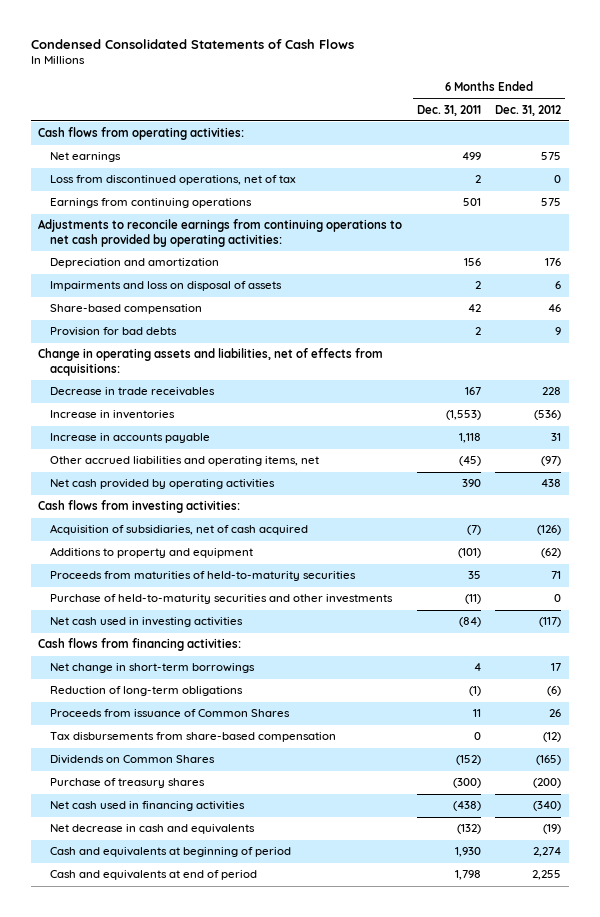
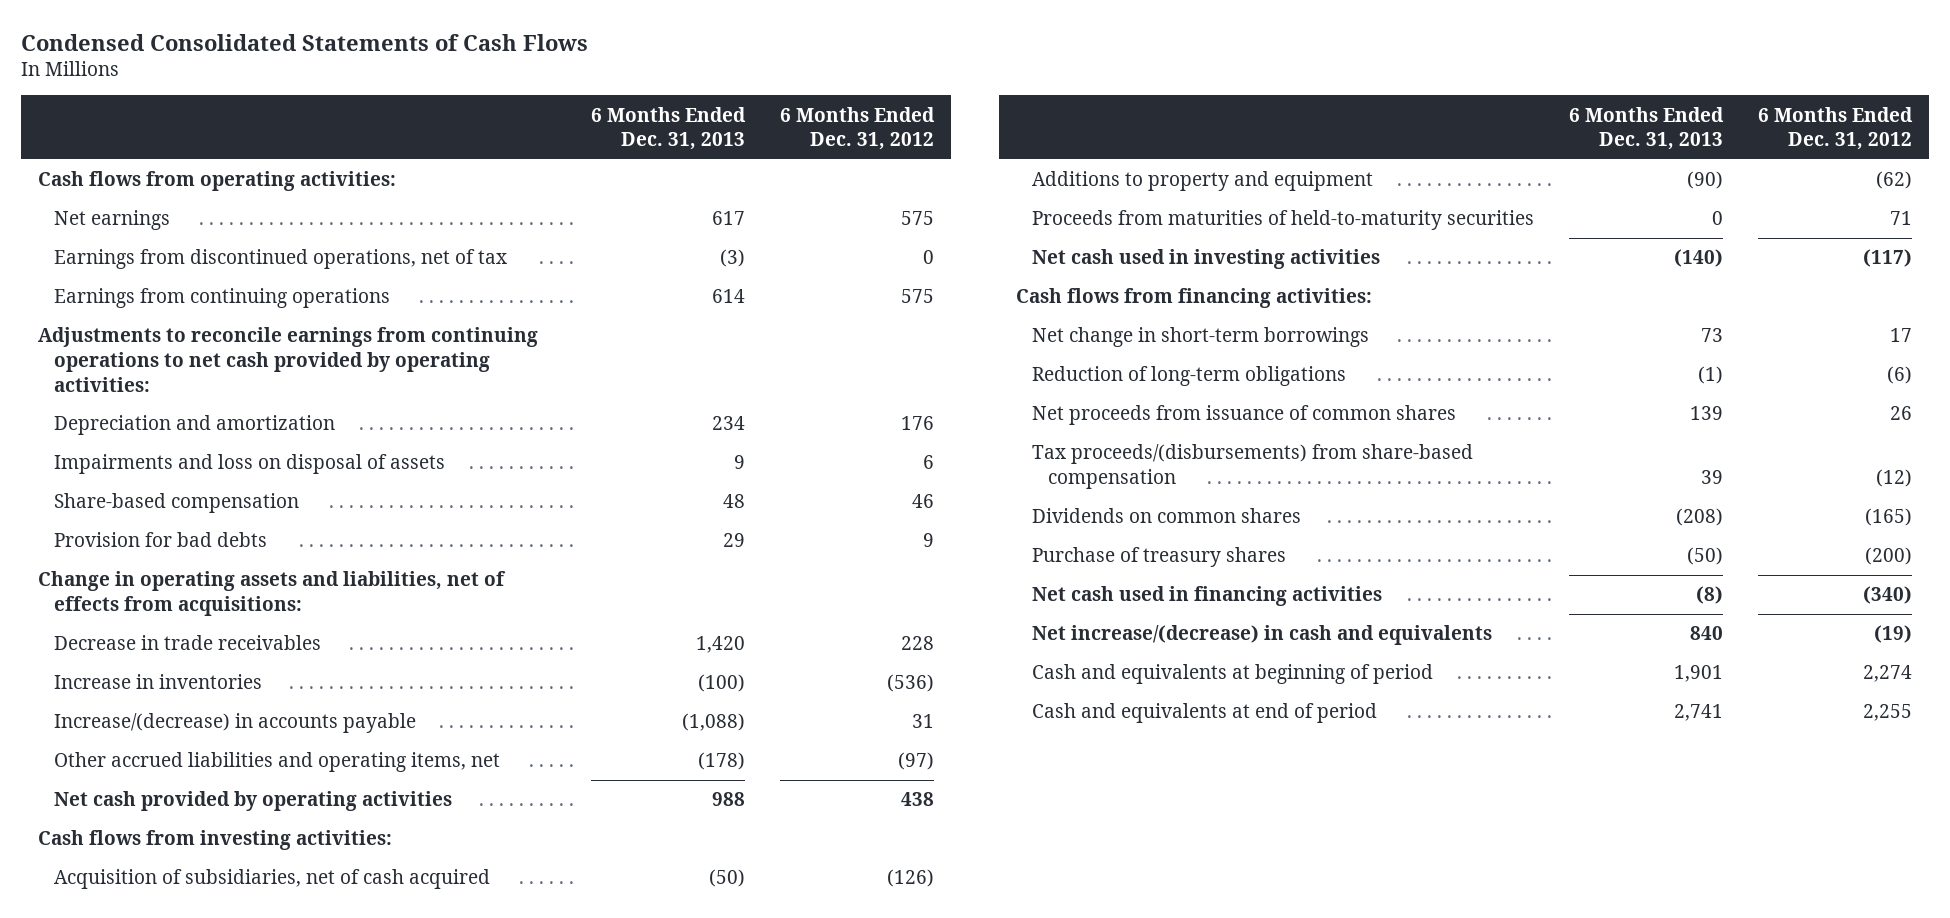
[416,104,481,116] Dec. 31, 2011 -> none
none -> [591,106,747,151] 6 Months Ended Dec. 31, 2013
[49,175,296,186] Loss from discontinued operations, net of tax -> [54,249,508,270] Earnings from discontinued operations, net of tax
[49,433,210,444] Increase in accounts payable -> [54,713,417,734] Increase/(decrease) in accounts payable
[49,594,393,605] Purchase of held-to-maturity securities and other investments -> none
[49,709,290,718] Proceeds from issuance of Common Shares -> [1032,405,1457,426] Net proceeds from issuance of common shares
[49,732,336,743] Tax disbursements from share-based compensation -> [1032,444,1474,489] Tax proceeds/(disbursements) from share-based compensation
[49,755,215,765] Dividends on Common Shares -> [1032,508,1302,524] Dividends on common shares
[49,824,255,835] Net decrease in cash and equivalents -> [1032,625,1493,646] Net increase/(decrease) in cash and equivalents

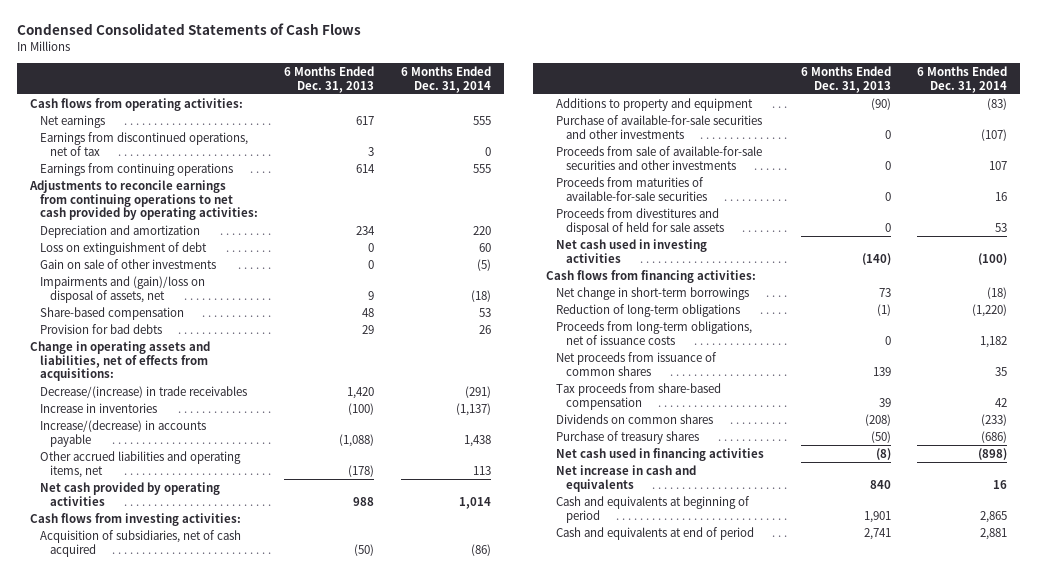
[779,106,935,151] 6 Months Ended Dec. 31, 2012 -> none
none -> [400,65,491,93] 6 Months Ended Dec. 31, 2014
[720,249,746,268] (3) -> [368,146,375,156] 3
none -> [40,241,208,255] Loss on extinguishment of debt
none -> [40,258,217,269] Gain on sale of other investments
[54,454,446,475] Impairments and loss on disposal of assets -> [40,275,206,303] Impairments and (gain)/loss on disposal of assets, net
[54,635,322,651] Decrease in trade receivables -> [40,385,248,398] Decrease/(increase) in trade receivables
[1032,210,1535,231] Proceeds from maturities of held-to-maturity securities -> none
none -> [556,114,763,139] Purchase of available-for-sale securities and other investments
none -> [556,145,763,170] Proceeds from sale of available-for-sale securities and other investments
none -> [556,176,708,201] Proceeds from maturities of available-for-sale securities
none -> [556,207,725,235] Proceeds from divestitures and disposal of held for sale assets
none -> [556,320,753,345] Proceeds from long-term obligations, net of issuance costs
[1032,444,1474,489] Tax proceeds/(disbursements) from share-based compensation -> [556,382,722,410] Tax proceeds from share-based compensation
[1032,625,1493,646] Net increase/(decrease) in cash and equivalents -> [556,464,697,492] Net increase in cash and equivalents

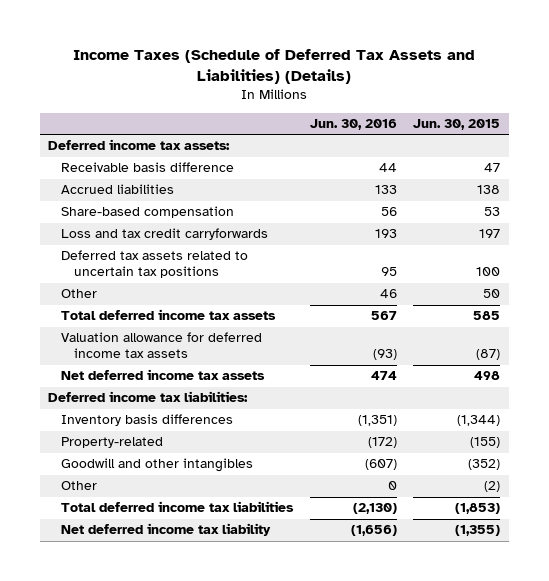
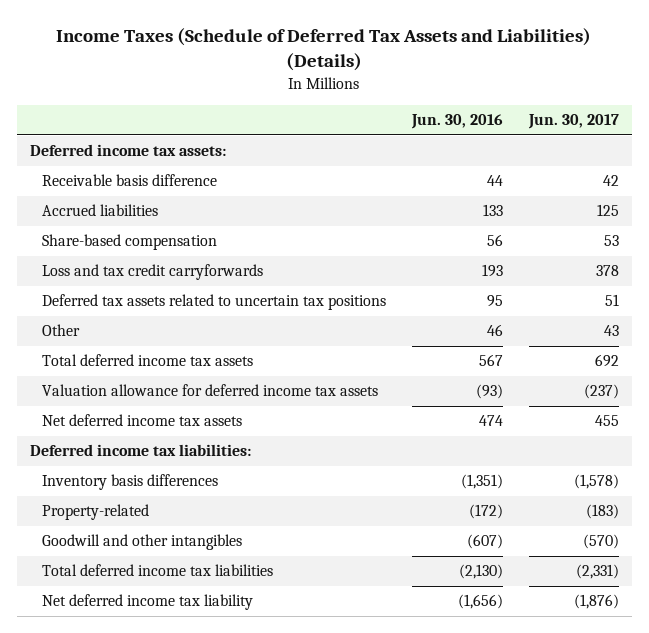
[413,118,501,130] Jun. 30, 2015 -> none
none -> [527,114,619,130] Jun. 30, 2017
[61,481,98,491] Other -> none

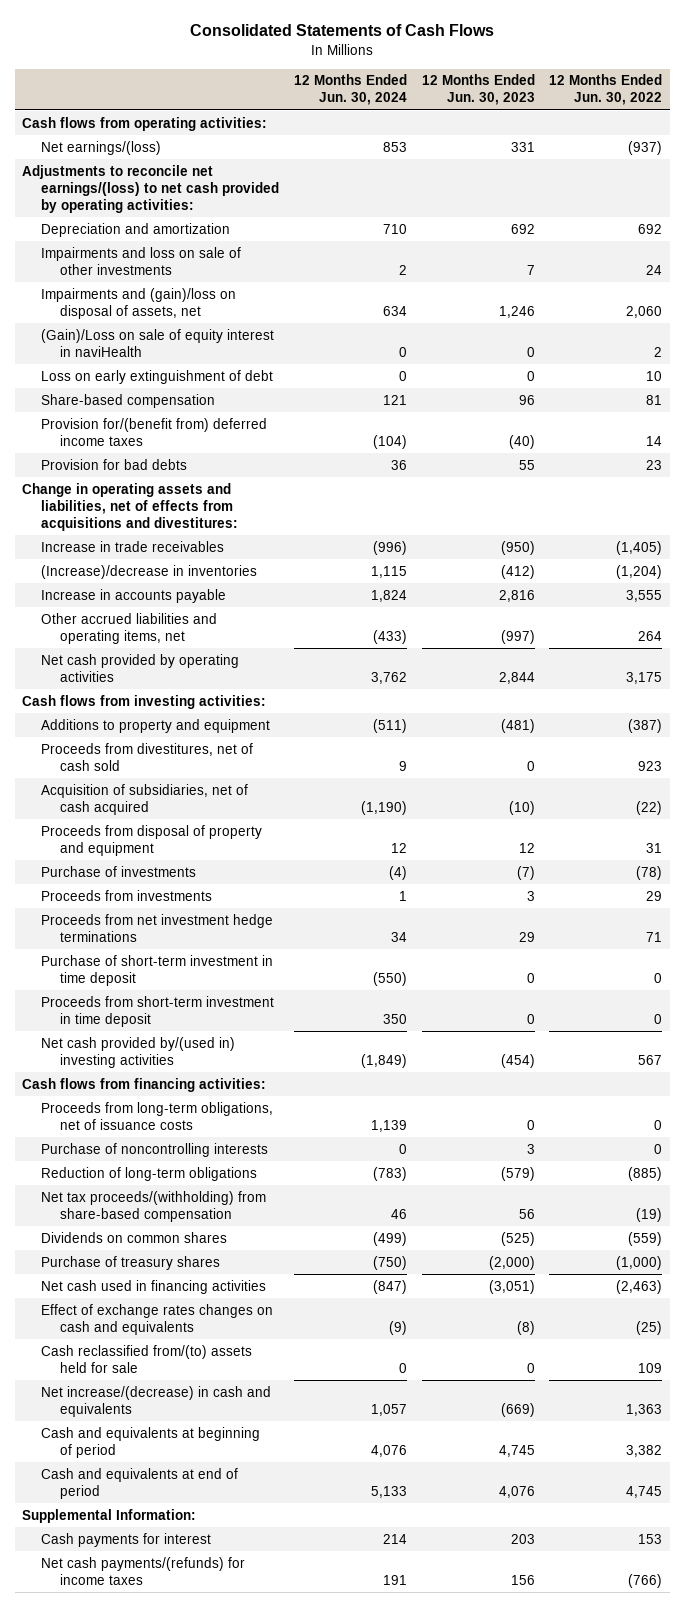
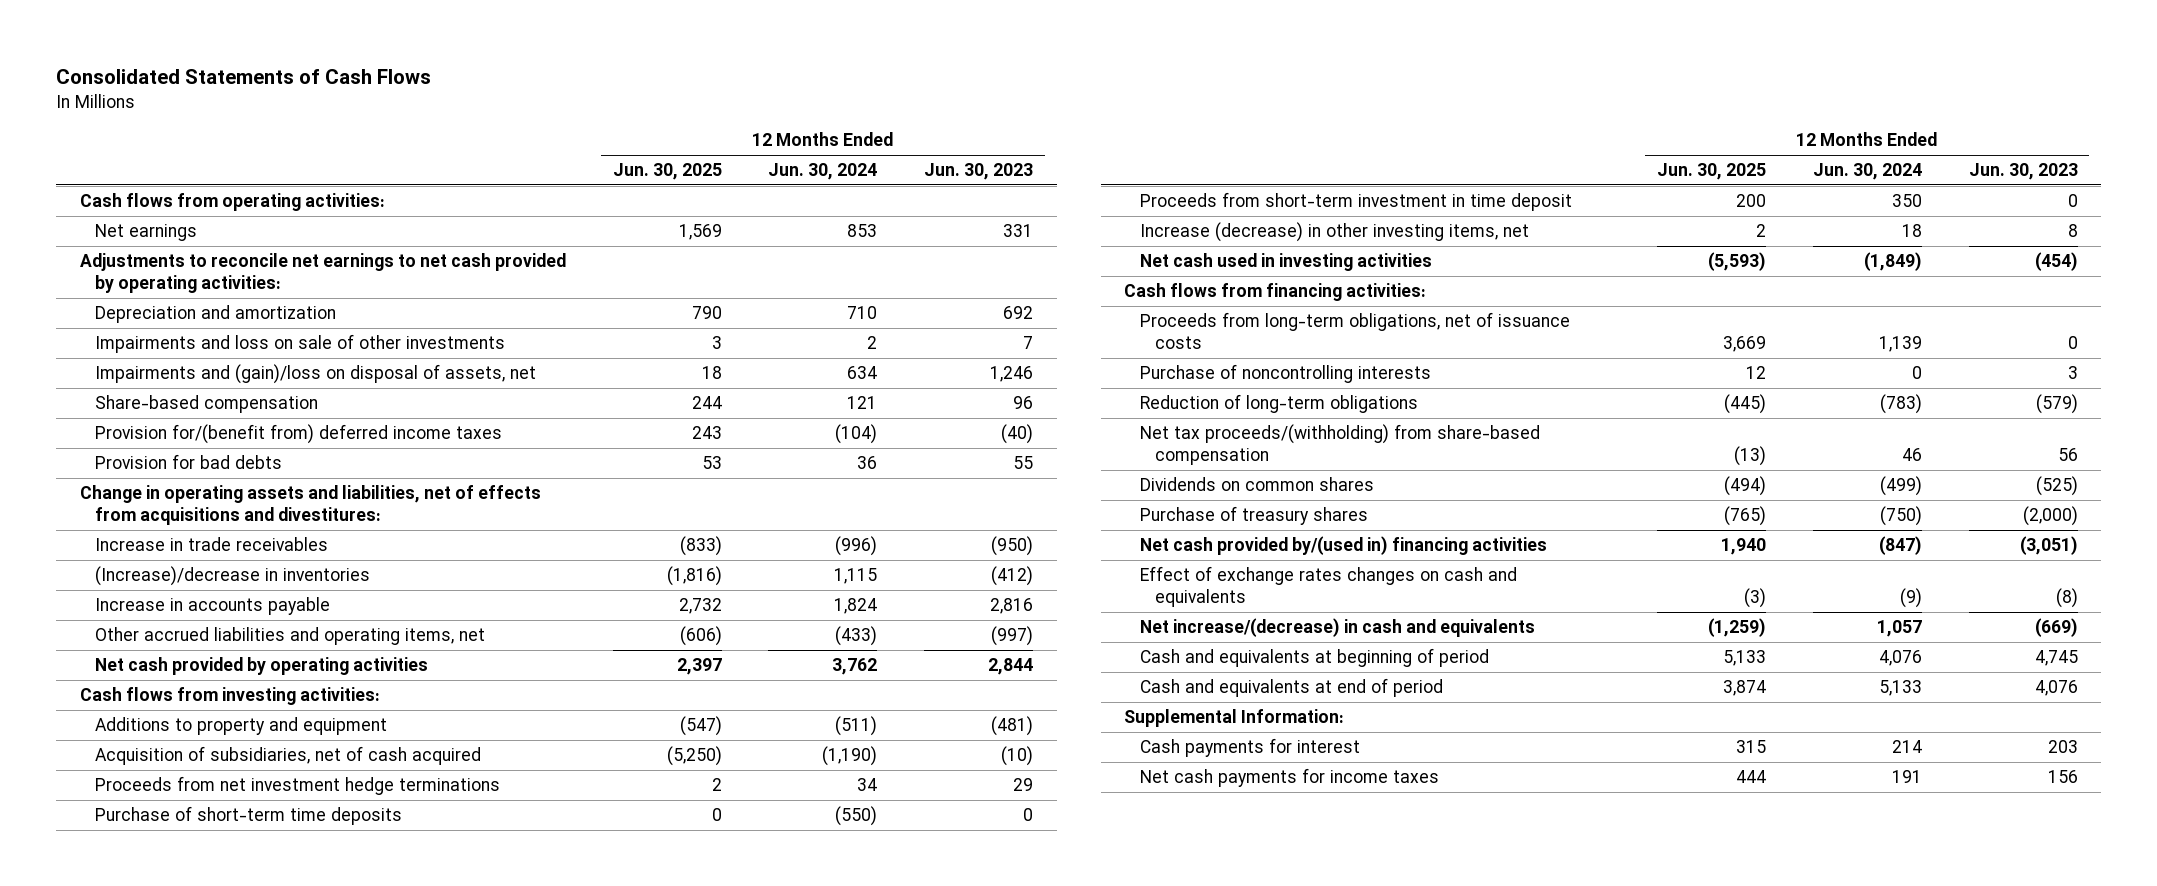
[549,74,663,106] 12 Months Ended Jun. 30, 2022 -> none
none -> [612,163,722,181] Jun. 30, 2025
[41,140,162,155] Net earnings/(loss) -> [95,224,198,242] Net earnings
[22,164,280,213] Adjustments to reconcile net earnings/(loss) to net cash provided by operating activities: -> [79,253,566,294] Adjustments to reconcile net earnings to net cash provided by operating activities:
[41,328,275,357] (Gain)/Loss on sale of equity interest in naviHealth -> none
[41,369,274,384] Loss on early extinguishment of debt -> none
[41,742,254,771] Proceeds from divestitures, net of cash sold -> none
[41,824,263,856] Proceeds from disposal of property and equipment -> none
[41,865,197,877] Purchase of investments -> none
[41,889,213,901] Proceeds from investments -> none
[41,954,274,986] Purchase of short-term investment in time deposit -> [95,806,403,826] Purchase of short-term time deposits
none -> [1139,222,1529,243] Increase (decrease) in other investing items, net
[41,1036,236,1068] Net cash provided by/(used in) investing activities -> [1139,253,1432,272] Net cash used in investing activities
[41,1279,267,1294] Net cash used in financing activities -> [1139,536,1547,556] Net cash provided by/(used in) financing activities
[41,1344,253,1373] Cash reclassified from/(to) assets held for sale -> none
[41,1556,246,1585] Net cash payments/(refunds) for income taxes -> [1139,768,1439,788] Net cash payments for income taxes

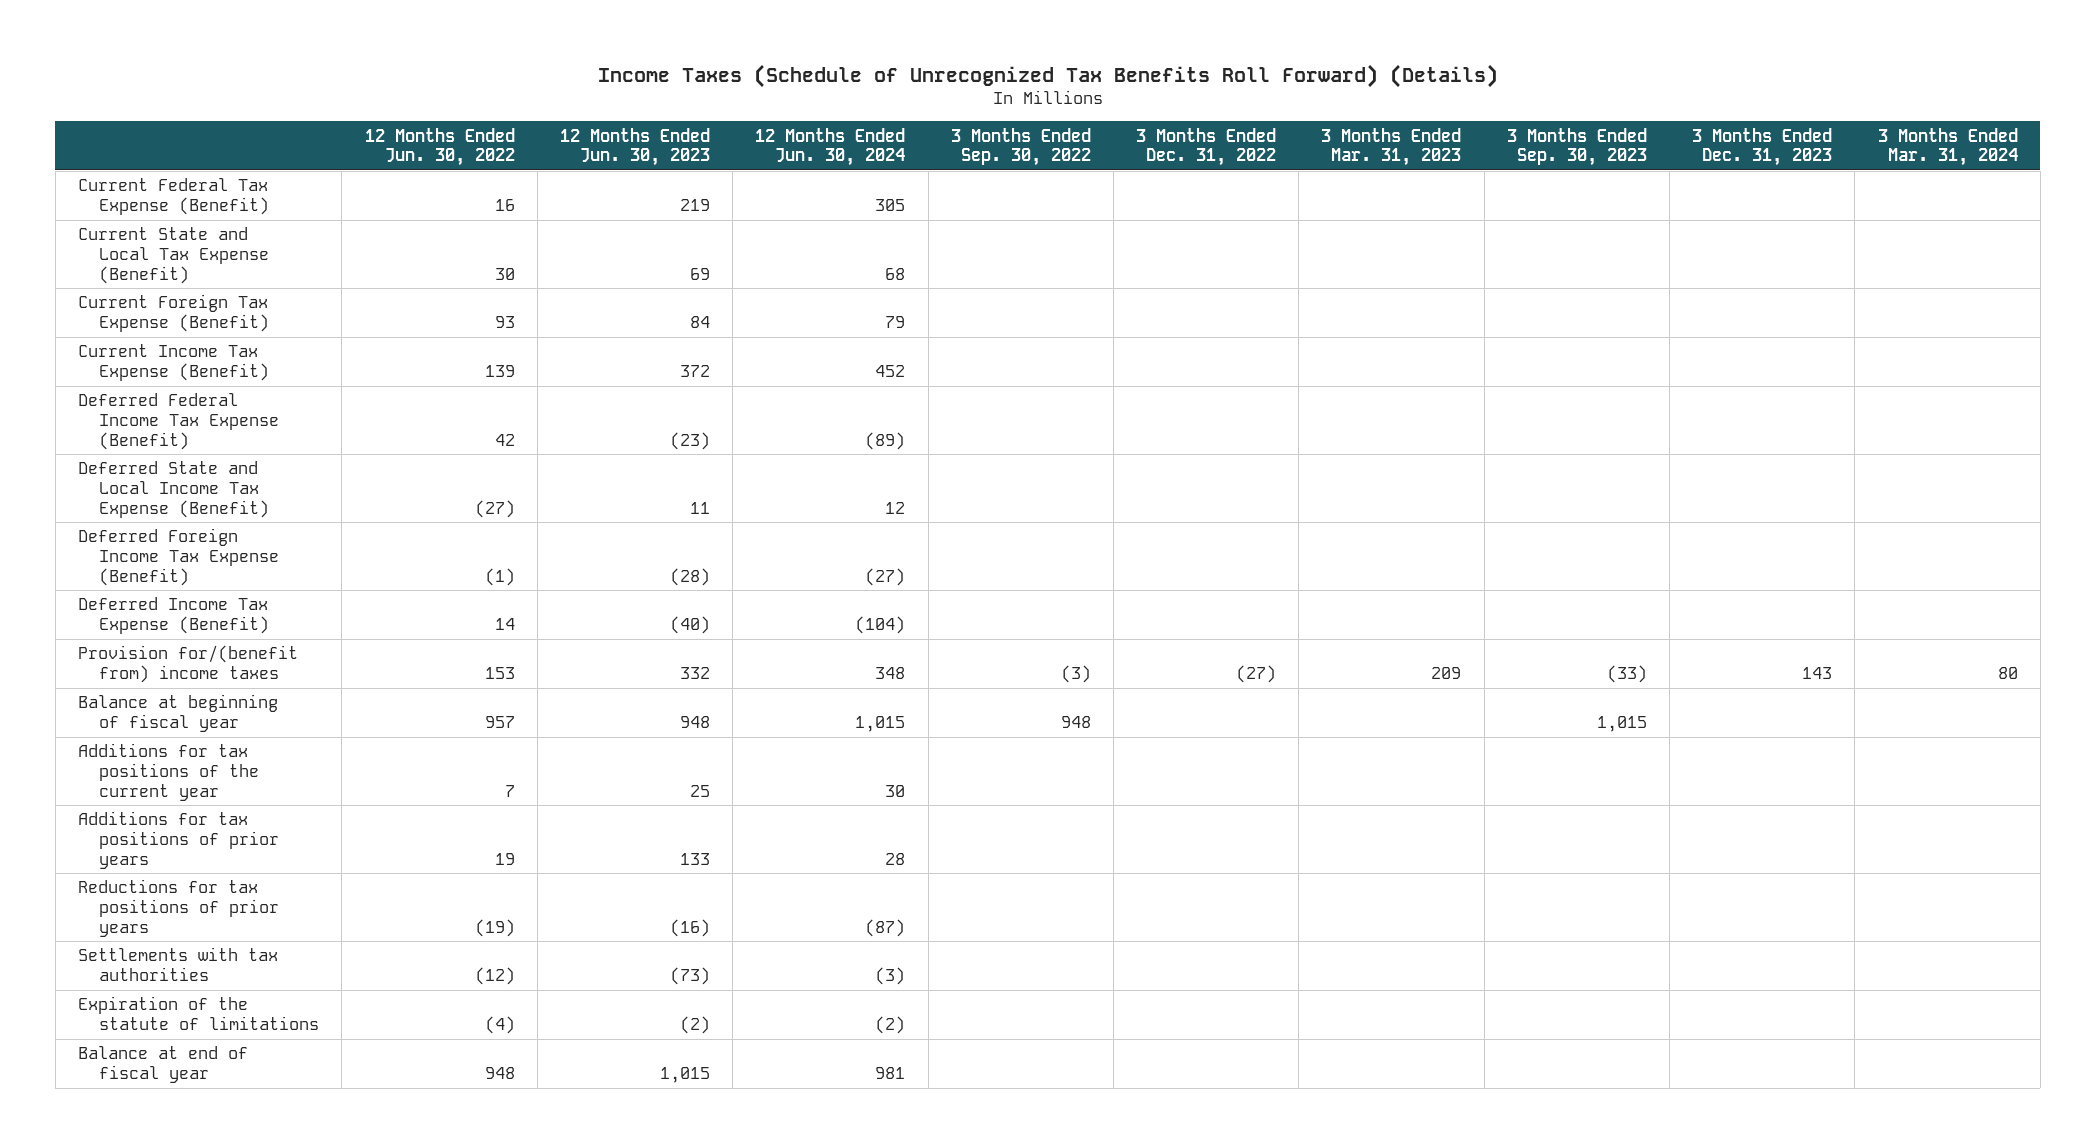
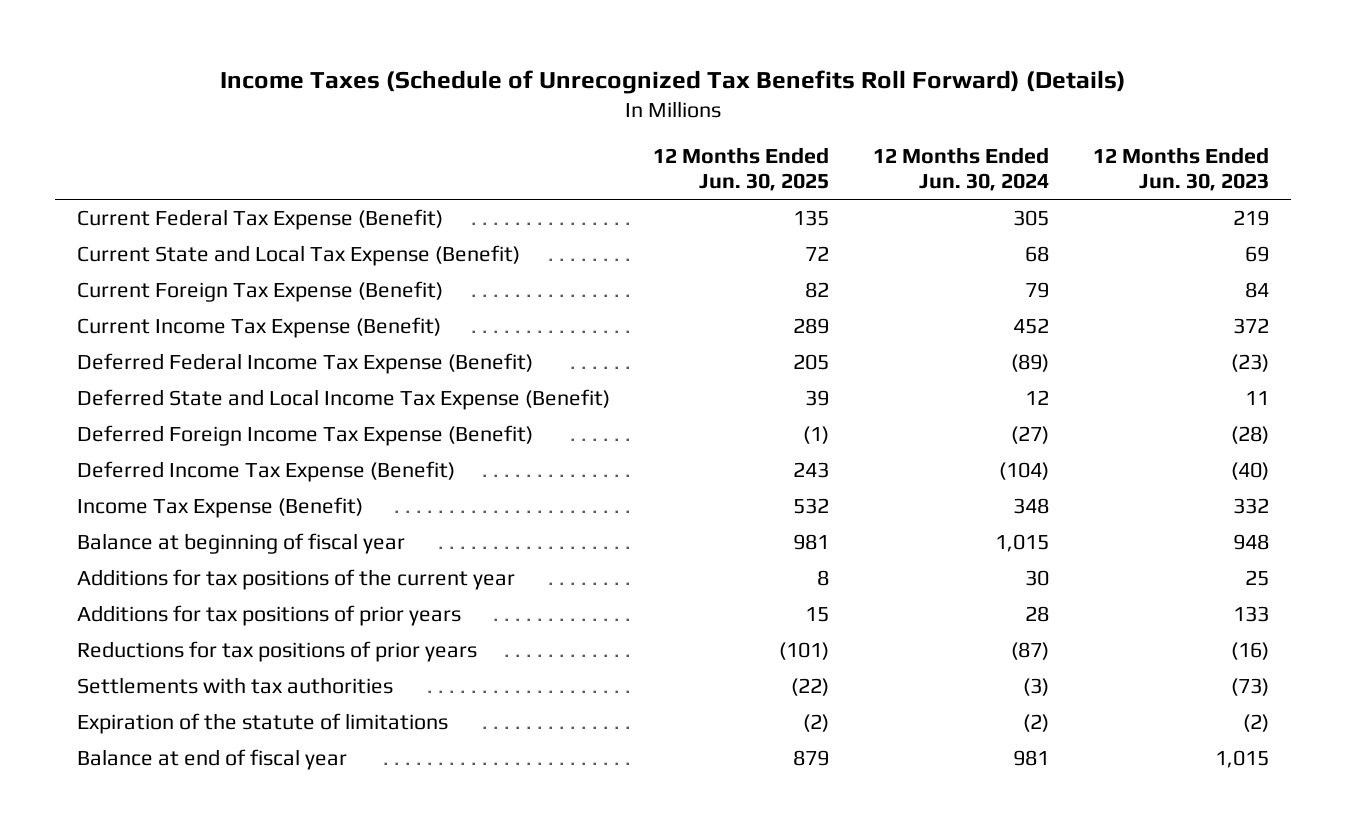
[364,127,515,167] 12 Months Ended Jun. 30, 2022 -> none
[950,127,1091,167] 3 Months Ended Sep. 30, 2022 -> none
[1136,127,1277,167] 3 Months Ended Dec. 31, 2022 -> none
[1321,127,1462,167] 3 Months Ended Mar. 31, 2023 -> none
[1506,127,1647,167] 3 Months Ended Sep. 30, 2023 -> none
[1692,127,1833,167] 3 Months Ended Dec. 31, 2023 -> none
[1877,127,2018,167] 3 Months Ended Mar. 31, 2024 -> none
none -> [653,146,830,192] 12 Months Ended Jun. 30, 2025
[78,645,299,684] Provision for/(benefit from) income taxes -> [76,496,363,518] Income Tax Expense (Benefit)

